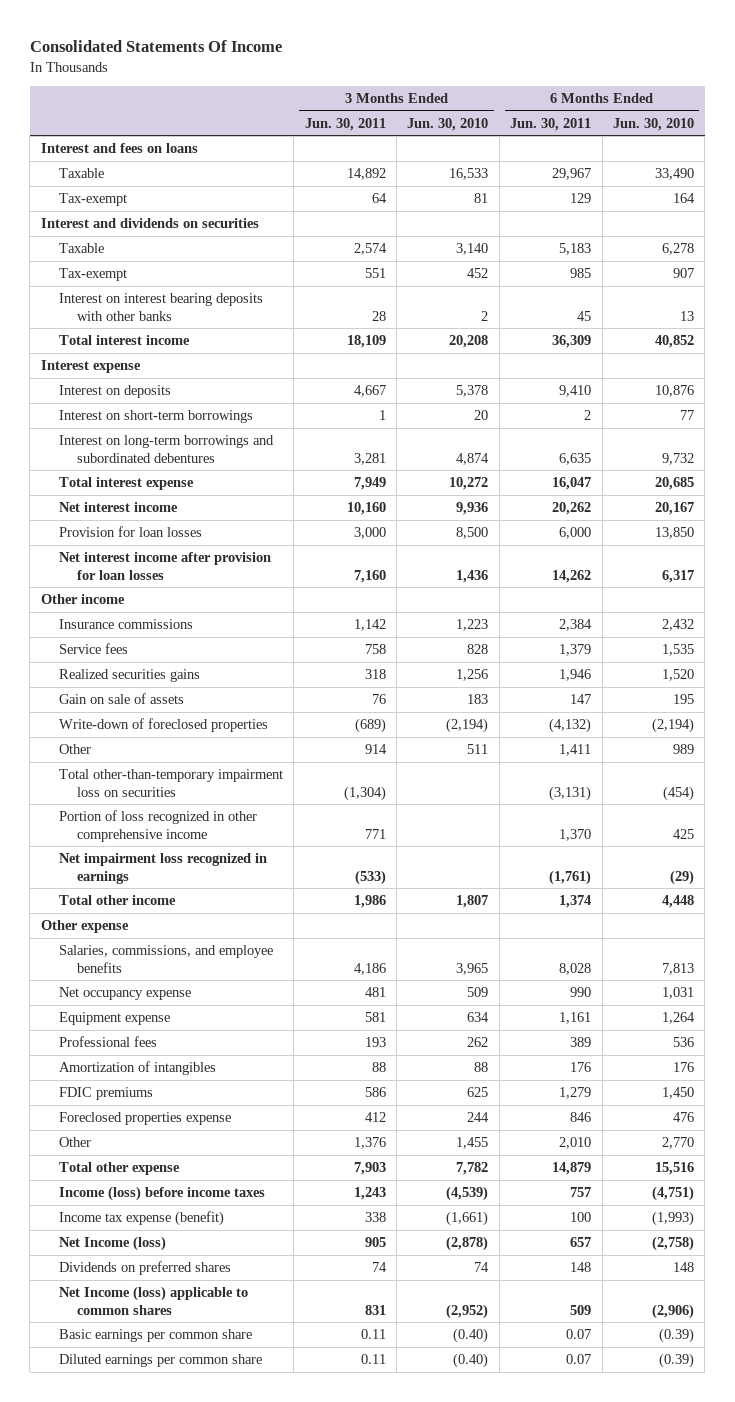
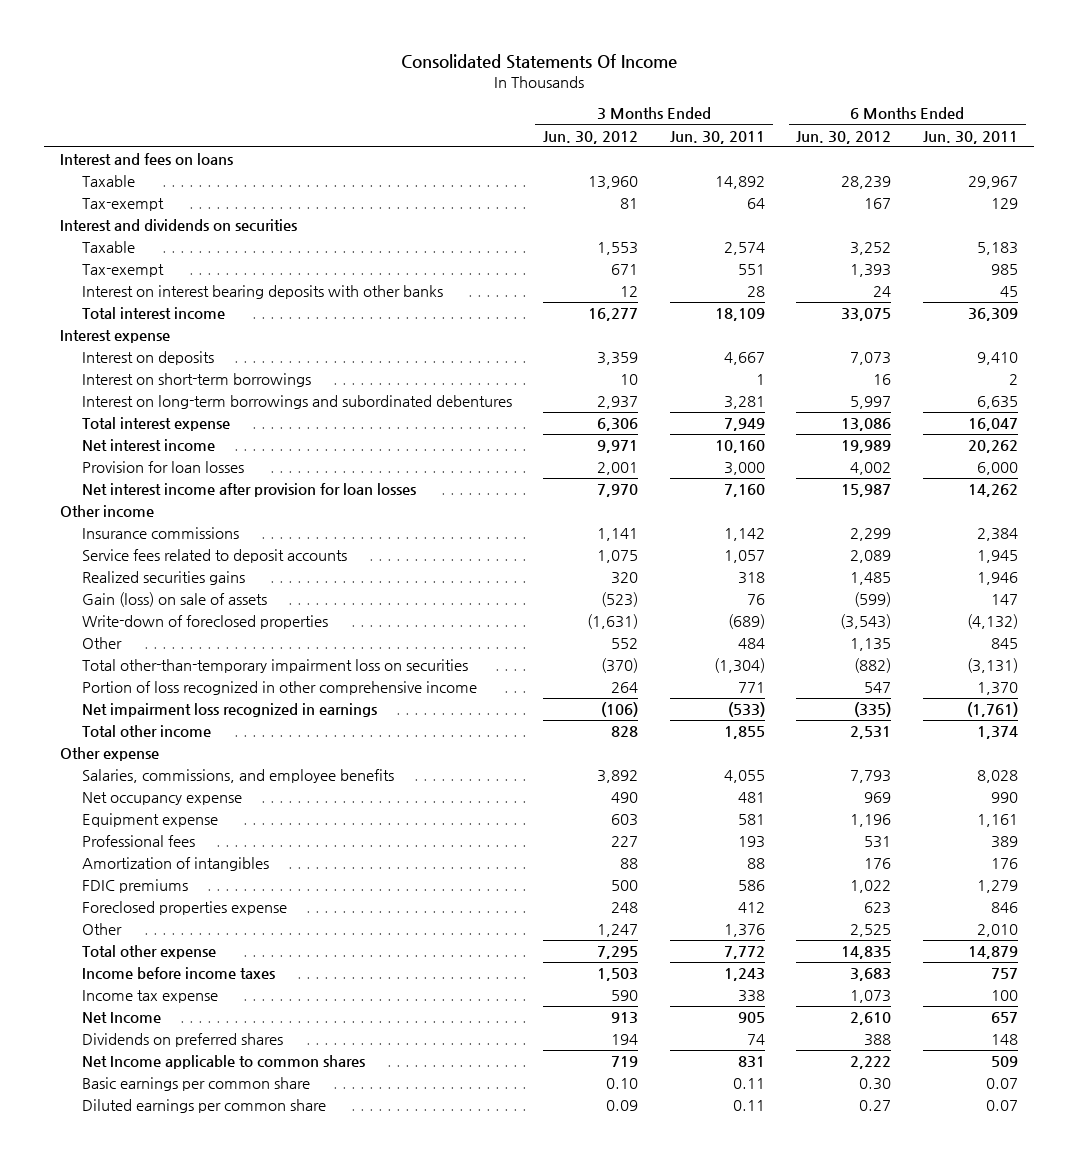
[407,117,489,131] Jun. 30, 2010 -> none
[612,117,694,131] Jun. 30, 2010 -> none
none -> [543,130,639,144] Jun. 30, 2012
none -> [796,130,892,144] Jun. 30, 2012
[59,642,129,654] Service fees -> [81,549,347,564] Service fees related to deposit accounts
[364,643,386,654] 758 -> [723,550,765,564] 1,057
[559,643,592,656] 1,379 -> [977,550,1019,564] 1,945
[59,692,185,704] Gain on sale of assets -> [81,592,267,608] Gain (loss) on sale of assets
[364,743,387,754] 914 -> [737,638,765,650] 484
[559,743,592,756] 1,411 -> [991,638,1019,650] 845
[353,894,386,908] 1,986 -> [723,726,765,740] 1,855
[353,962,386,975] 4,186 -> [723,770,765,784] 4,055
[353,1161,386,1175] 7,903 -> [723,946,765,960] 7,772
[59,1185,266,1201] Income (loss) before income taxes -> [81,967,275,980] Income before income taxes
[59,1210,225,1226] Income tax expense (benefit) -> [81,990,218,1004] Income tax expense
[59,1235,167,1251] Net Income (loss) -> [81,1012,161,1024] Net Income
[59,1285,249,1315] Net Income (loss) applicable to common shares -> [81,1055,365,1070] Net Income applicable to common shares

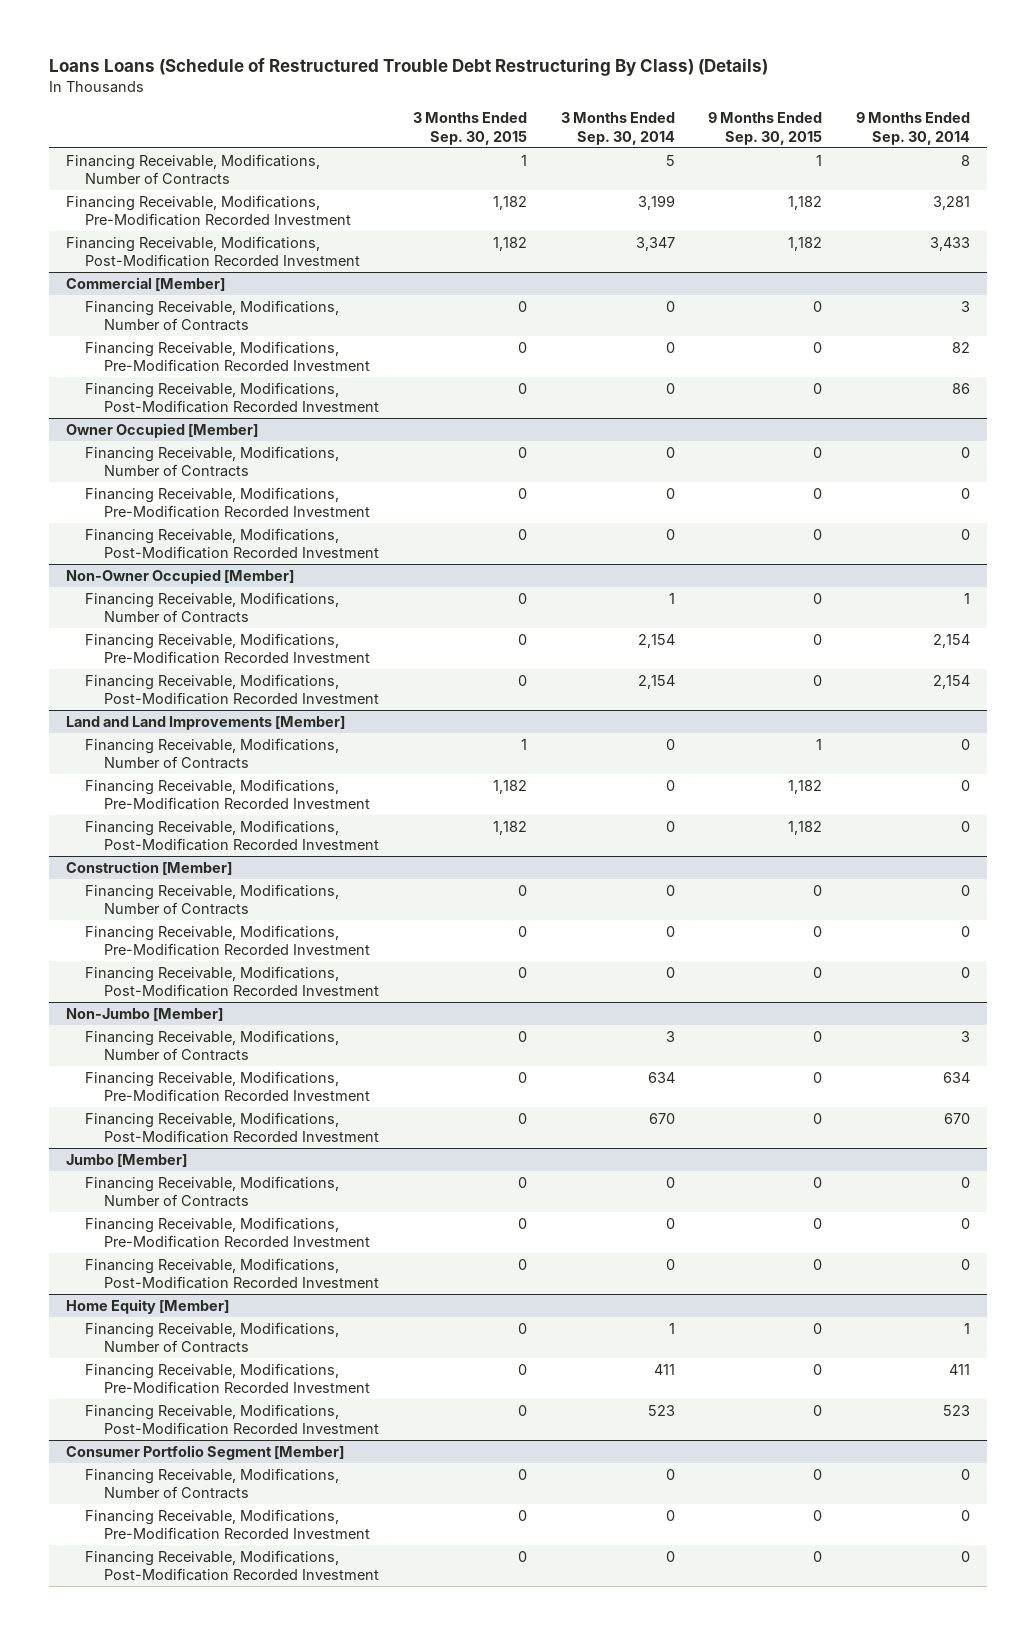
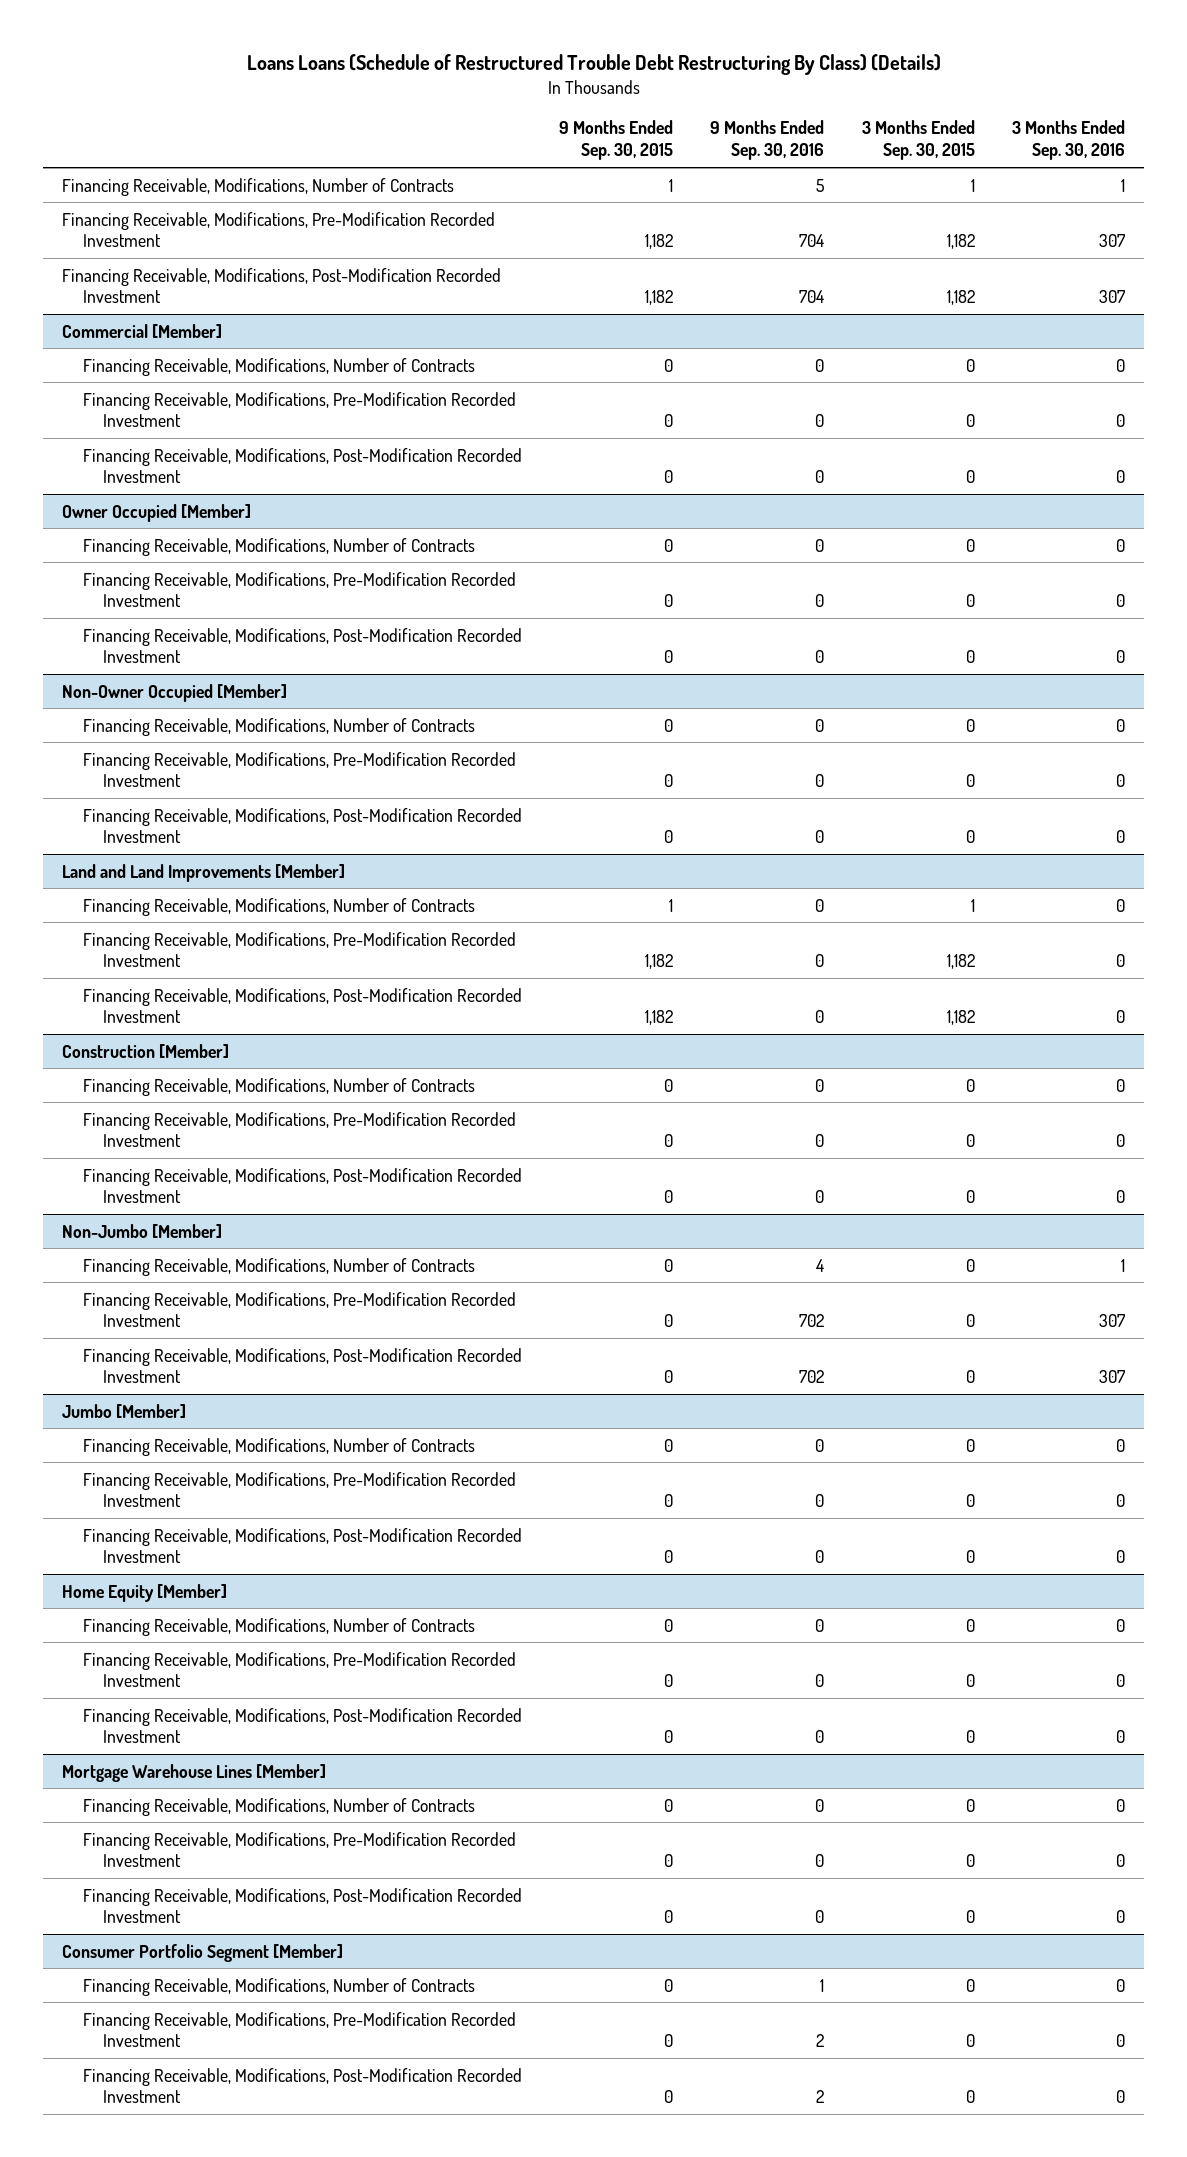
[560,112,675,145] 3 Months Ended Sep. 30, 2014 -> none
[856,112,971,145] 9 Months Ended Sep. 30, 2014 -> none
none -> [710,120,825,161] 9 Months Ended Sep. 30, 2016
none -> [1012,120,1126,161] 3 Months Ended Sep. 30, 2016
none -> [62,1763,327,1782] Mortgage Warehouse Lines [Member]
none -> [82,1797,475,1816] Financing Receivable, Modifications, Number of Contracts
none -> [82,1831,516,1868] Financing Receivable, Modifications, Pre-Modification Recorded Investment
none -> [82,1887,522,1924] Financing Receivable, Modifications, Post-Modification Recorded Investment

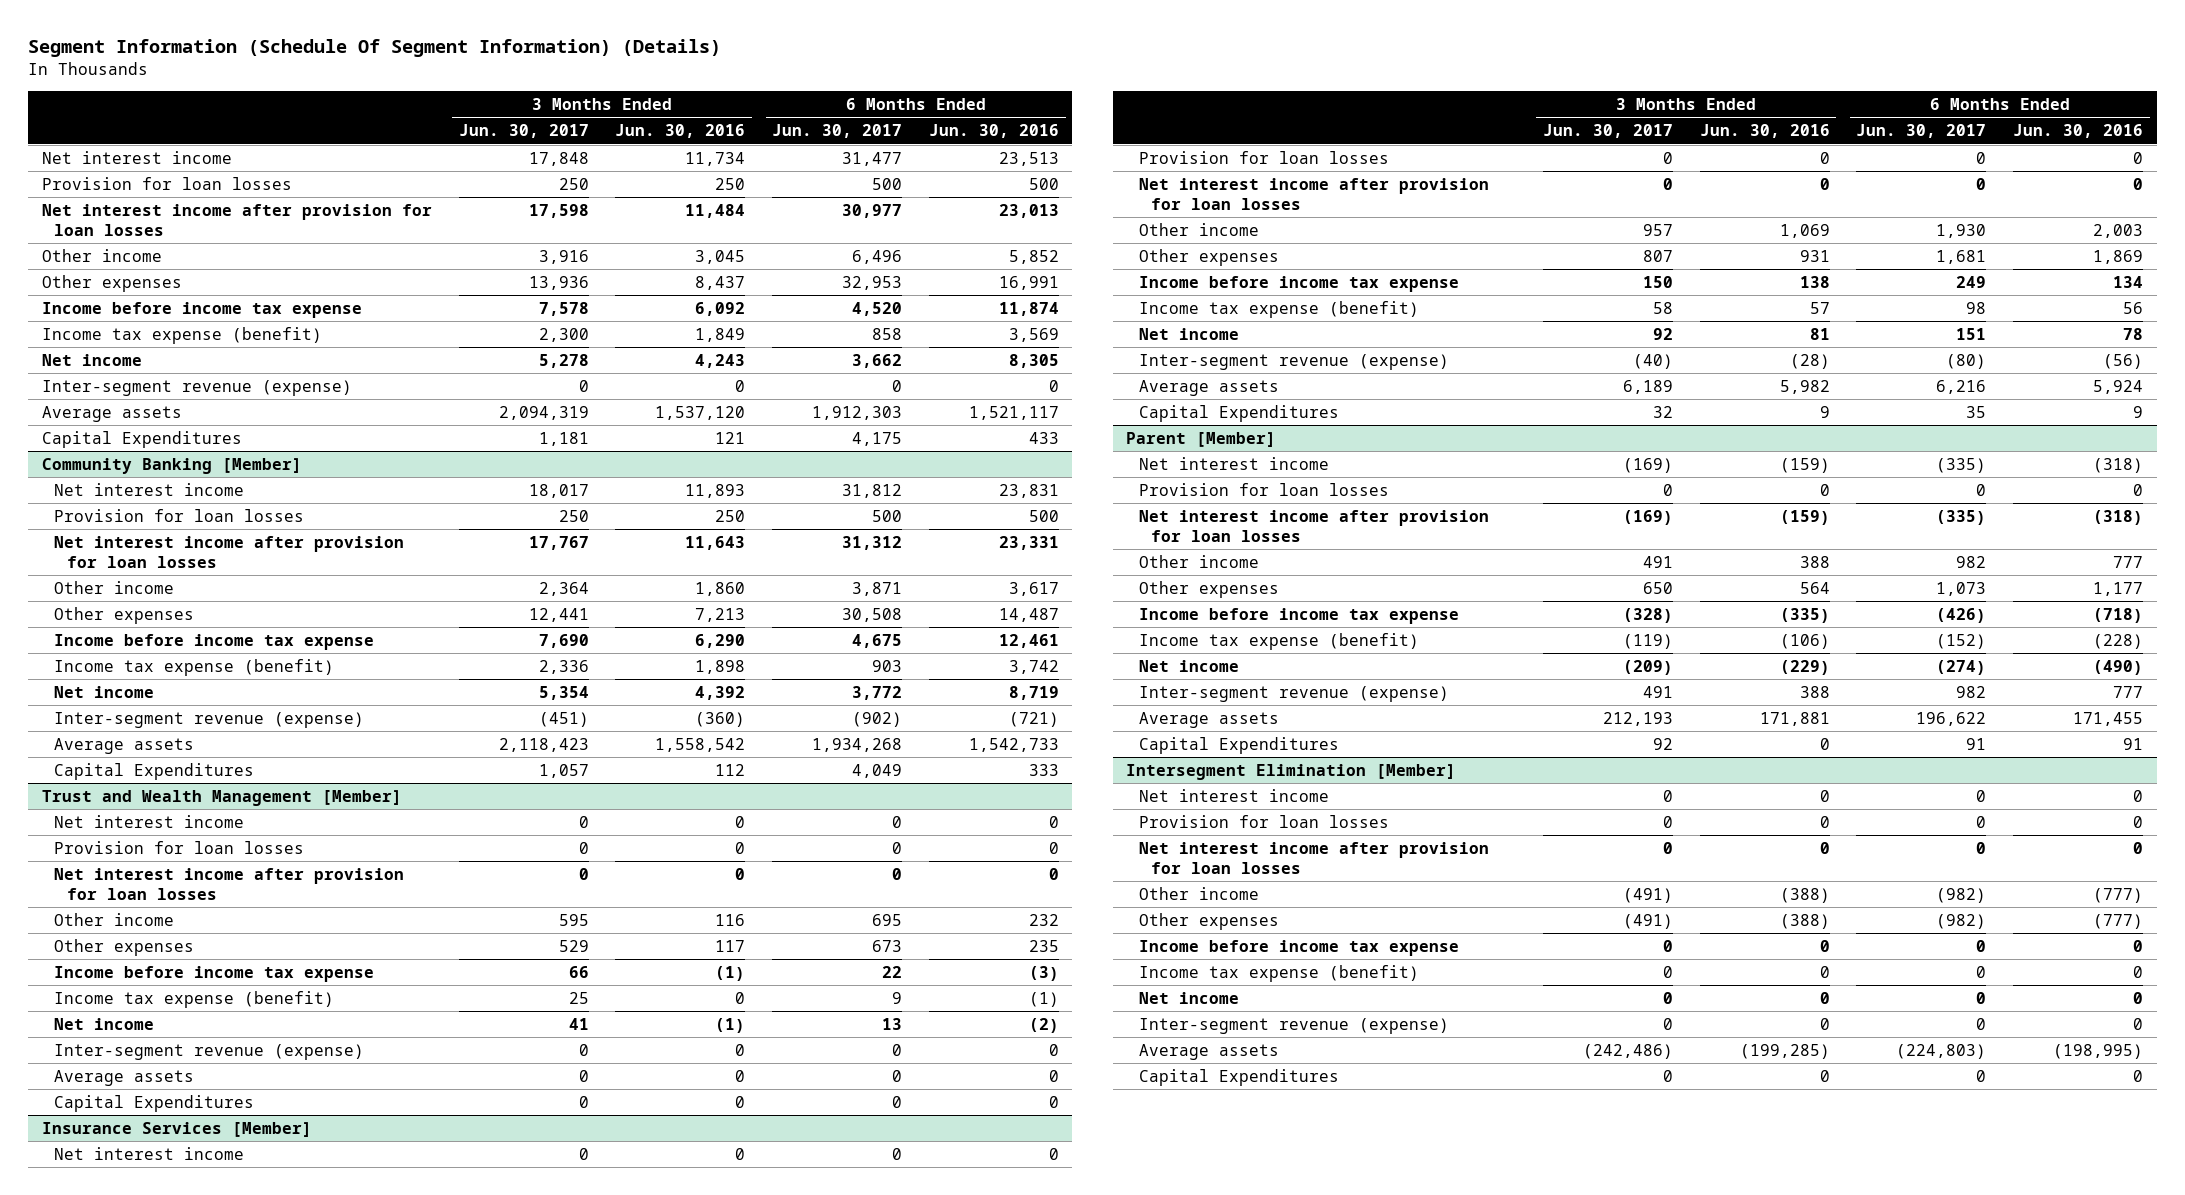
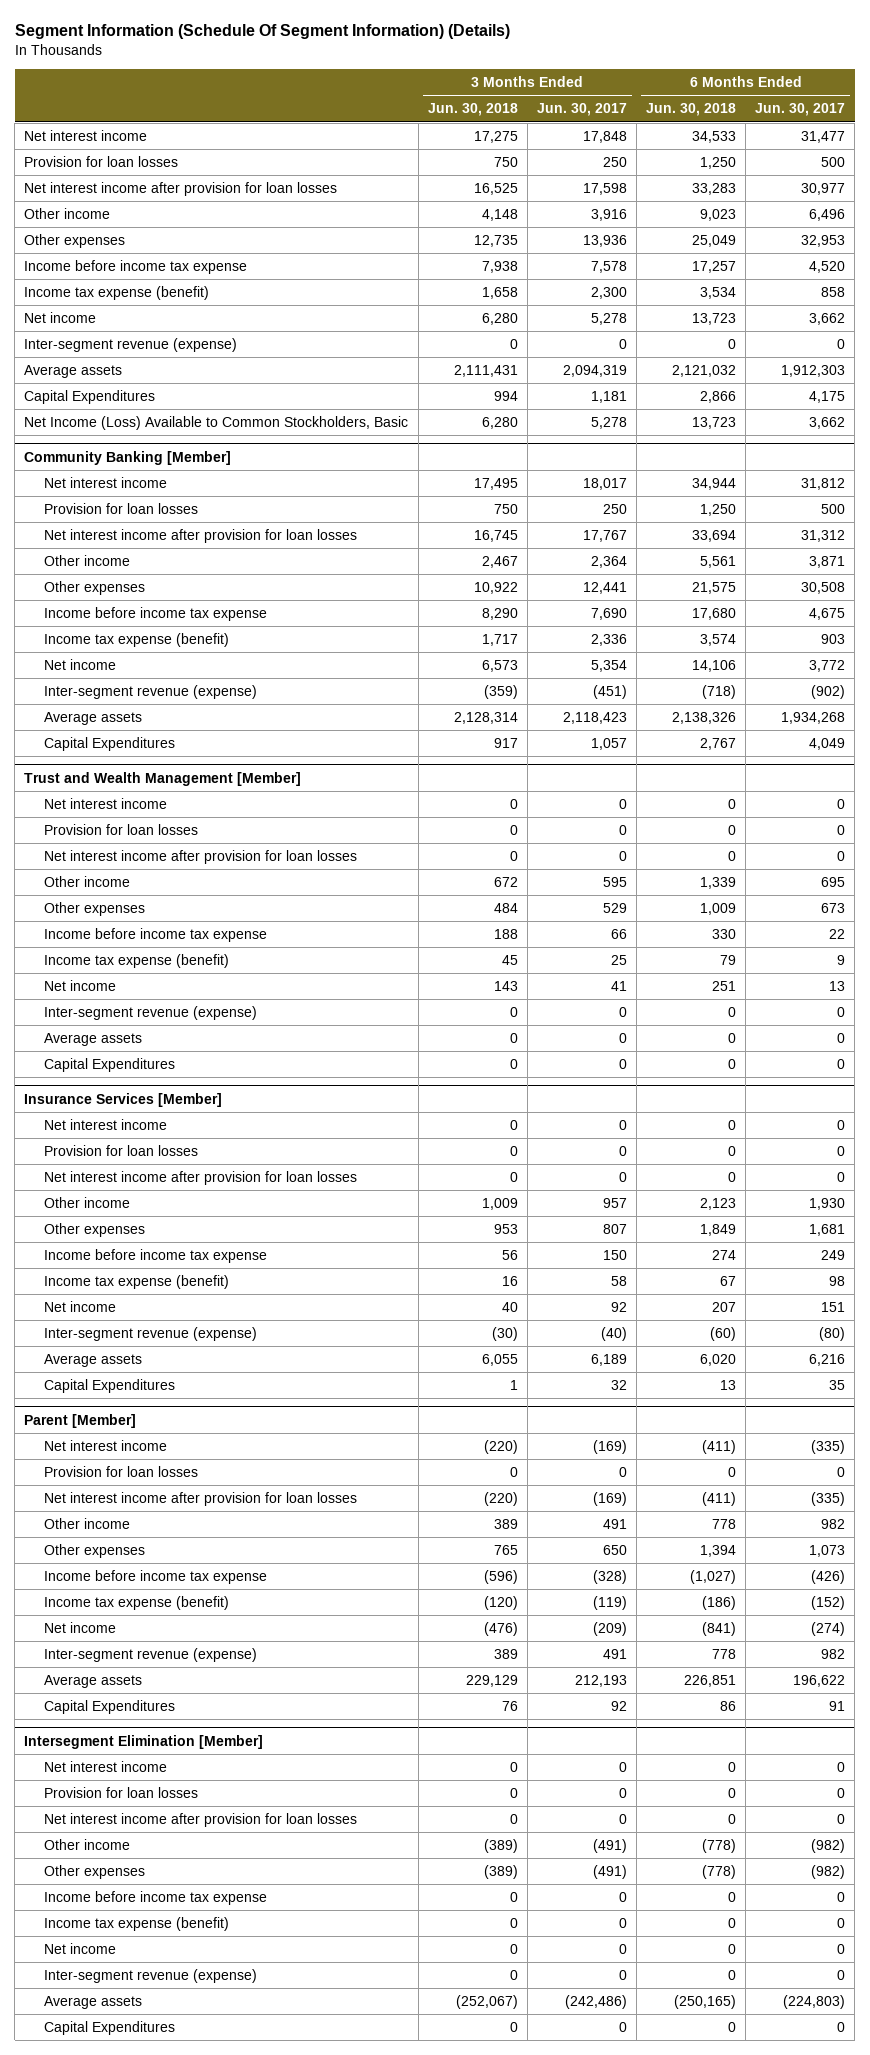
[615,124,746,139] Jun. 30, 2016 -> none
[929,124,1060,139] Jun. 30, 2016 -> none
none -> [427,103,518,117] Jun. 30, 2018
none -> [645,103,736,117] Jun. 30, 2018
none -> [24,415,409,430] Net Income (Loss) Available to Common Stockholders, Basic

